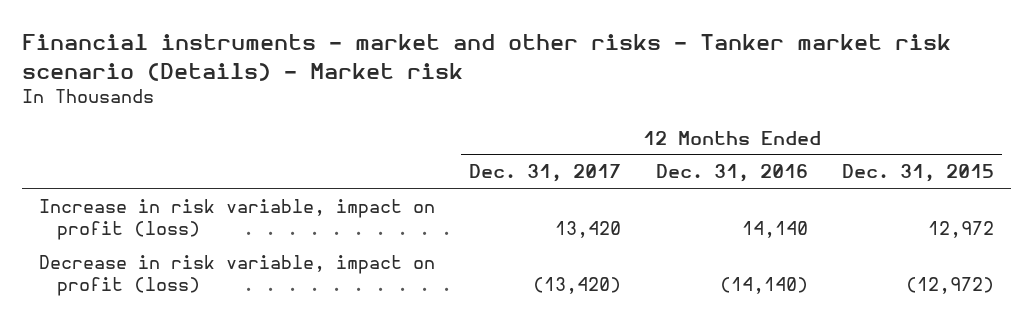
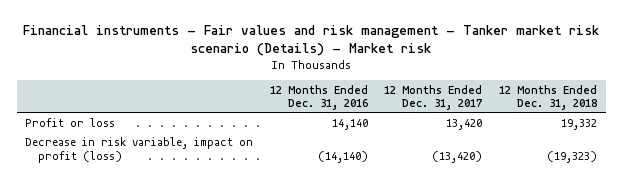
[22,34,952,81] Financial instruments - market and other risks - Tanker market risk scenario (Details) - Market risk -> [23,24,600,56] Financial instruments - Fair values and risk management - Tanker market risk scenario (Details) - Market risk
[841,164,994,183] Dec. 31, 2015 -> none
none -> [499,84,598,111] 12 Months Ended Dec. 31, 2018
[39,198,436,240] Increase in risk variable, impact on profit (loss) -> [24,118,115,128] Profit or loss

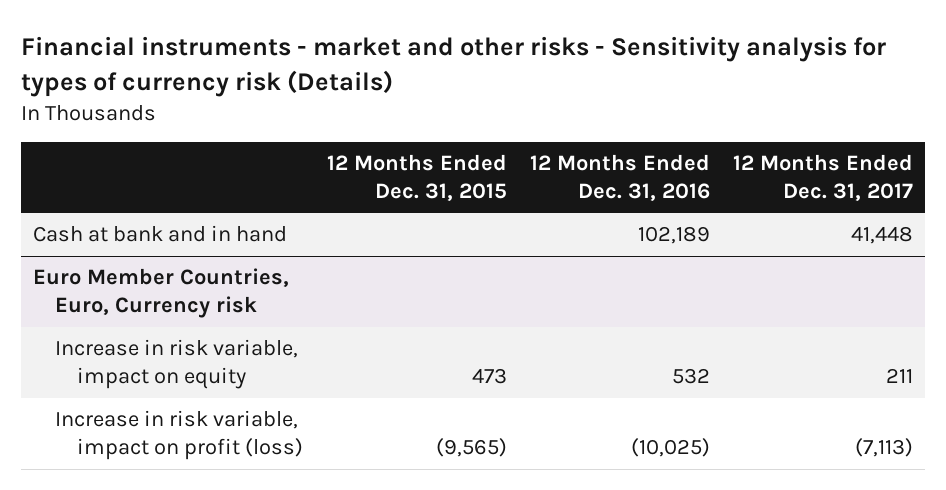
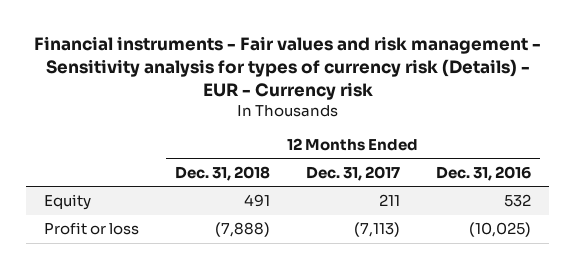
[21,36,887,97] Financial instruments - market and other risks - Sensitivity analysis for types of currency risk (Details) -> [33,35,541,100] Financial instruments - Fair values and risk management - Sensitivity analysis for types of currency risk (Details) - EUR - Currency risk
[326,154,507,201] 12 Months Ended Dec. 31, 2015 -> none
none -> [175,165,271,181] Dec. 31, 2018
[32,225,287,243] Cash at bank and in hand -> none
[32,268,289,318] Euro Member Countries, Euro, Currency risk -> none
[55,339,299,389] Increase in risk variable, impact on equity -> [44,194,92,211] Equity
[55,410,304,460] Increase in risk variable, impact on profit (loss) -> [44,222,140,236] Profit or loss

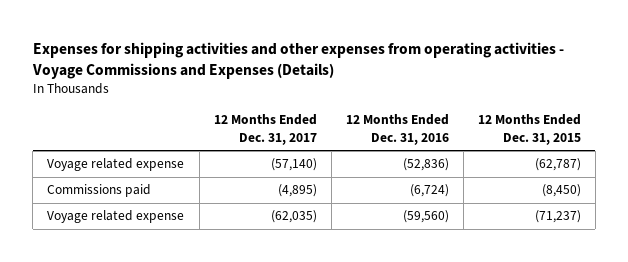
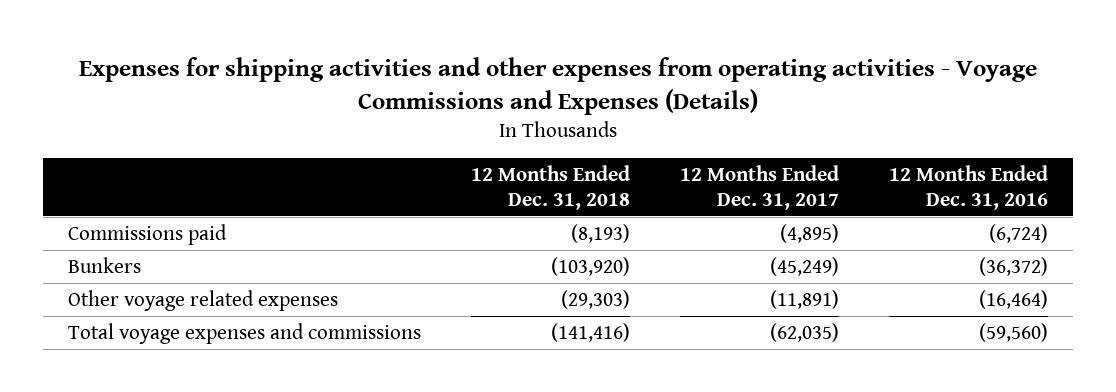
[477,114,581,145] 12 Months Ended Dec. 31, 2015 -> none
none -> [470,165,630,211] 12 Months Ended Dec. 31, 2018
[47,158,185,172] Voyage related expense -> none
none -> [67,256,141,273] Bunkers
none -> [67,289,338,311] Other voyage related expenses
[47,210,185,224] Voyage related expense -> [67,322,421,344] Total voyage expenses and commissions

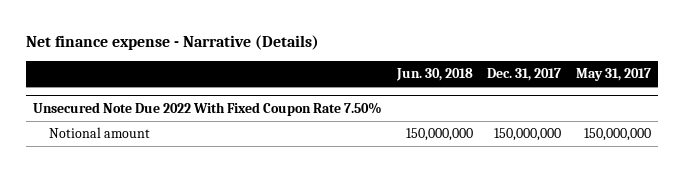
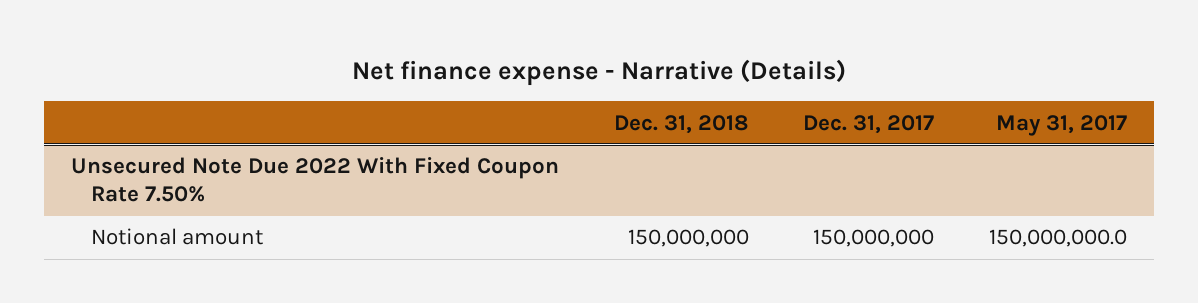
[395,68,473,82] Jun. 30, 2018 -> none
none -> [613,114,749,134] Dec. 31, 2018
[583,128,651,142] 150,000,000 -> [988,229,1127,248] 150,000,000.0

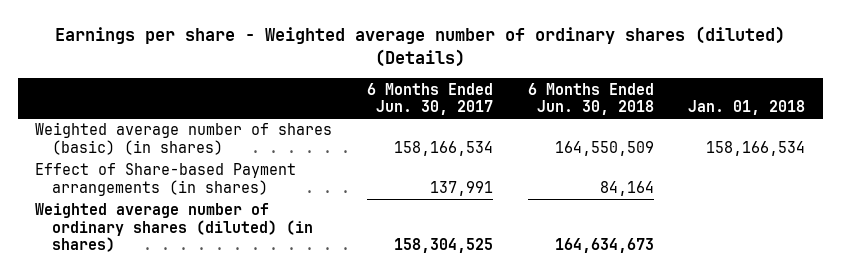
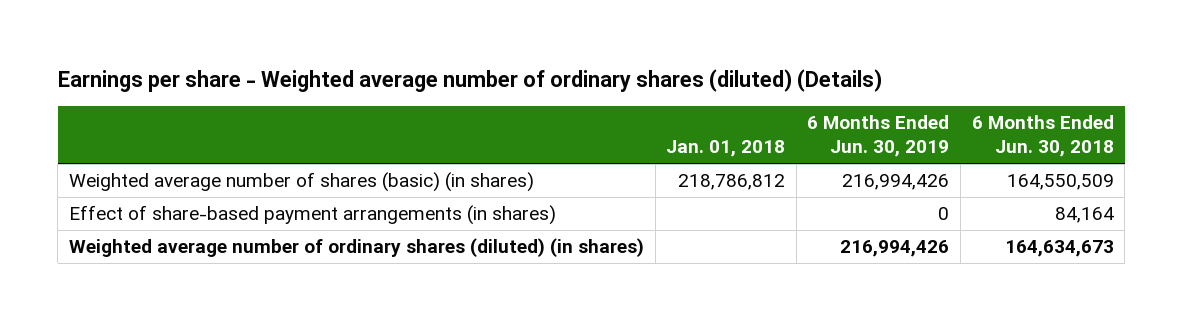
[366,82,493,116] 6 Months Ended Jun. 30, 2017 -> none
none -> [807,115,950,158] 6 Months Ended Jun. 30, 2019
[706,140,806,156] 158,166,534 -> [678,174,786,191] 218,786,812
[35,163,297,196] Effect of Share-based Payment arrangements (in shares) -> [68,205,556,226] Effect of share-based payment arrangements (in shares)

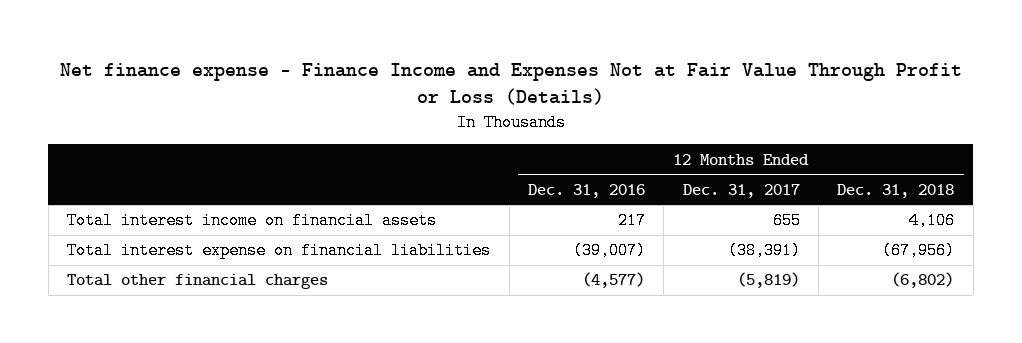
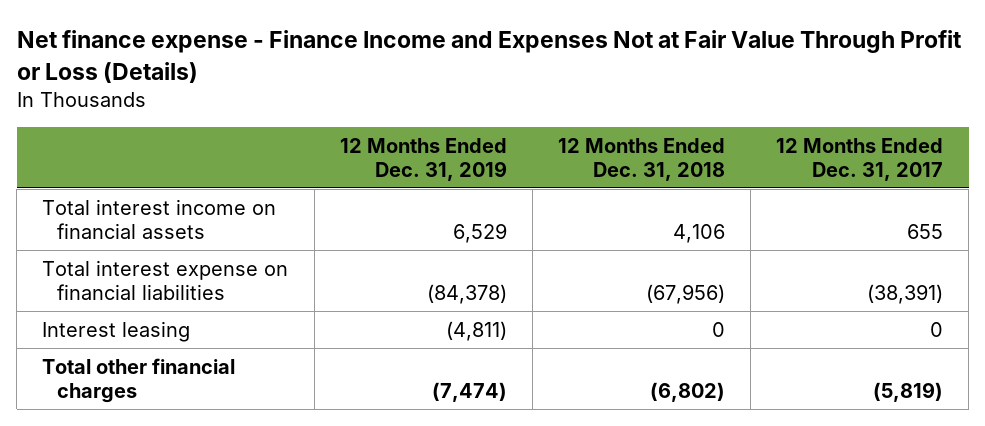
[527,183,645,198] Dec. 31, 2016 -> none
none -> [339,137,507,181] 12 Months Ended Dec. 31, 2019
none -> [42,320,191,342] Interest leasing

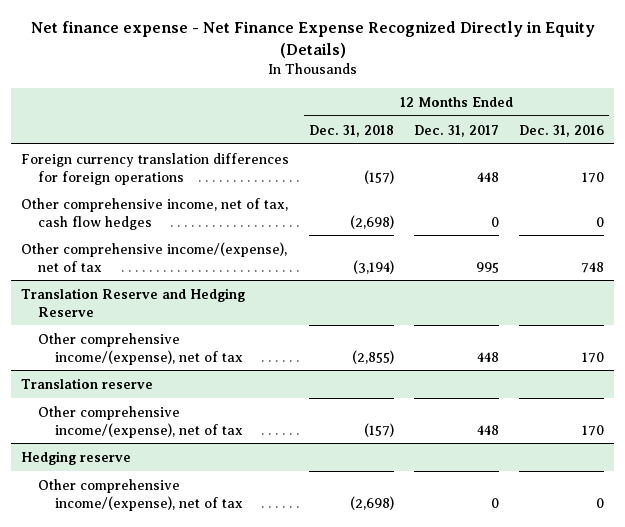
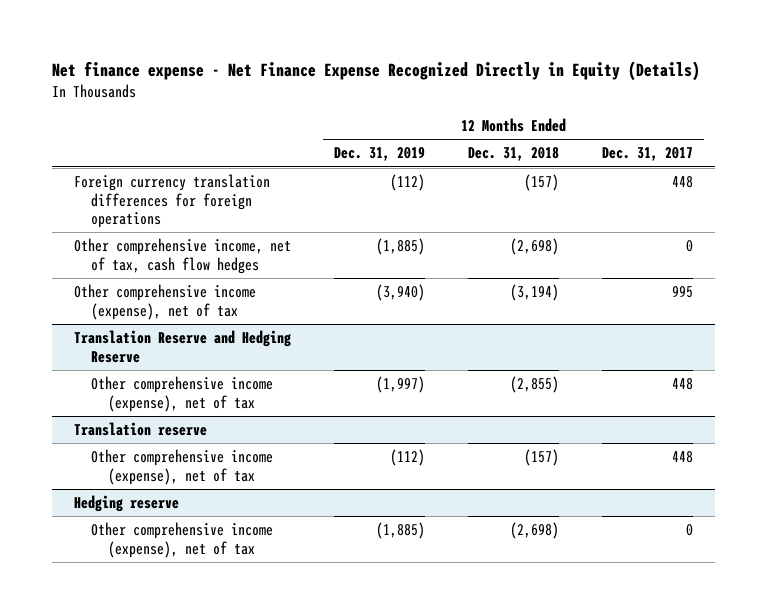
[519,124,605,137] Dec. 31, 2016 -> none
none -> [333,147,425,162] Dec. 31, 2019
[21,241,288,272] Other comprehensive income/(expense), net of tax -> [73,283,256,320] Other comprehensive income (expense), net of tax
[38,332,243,365] Other comprehensive income/(expense), net of tax -> [90,375,273,412] Other comprehensive income (expense), net of tax
[38,405,243,438] Other comprehensive income/(expense), net of tax -> [90,448,273,485] Other comprehensive income (expense), net of tax
[38,478,243,511] Other comprehensive income/(expense), net of tax -> [90,521,273,558] Other comprehensive income (expense), net of tax

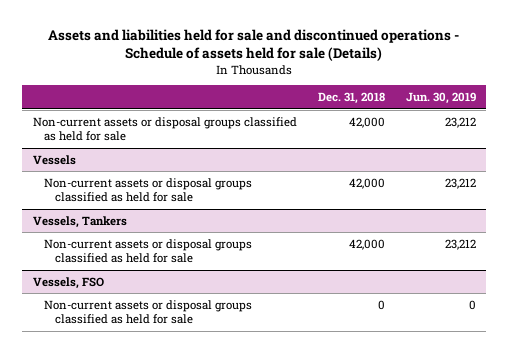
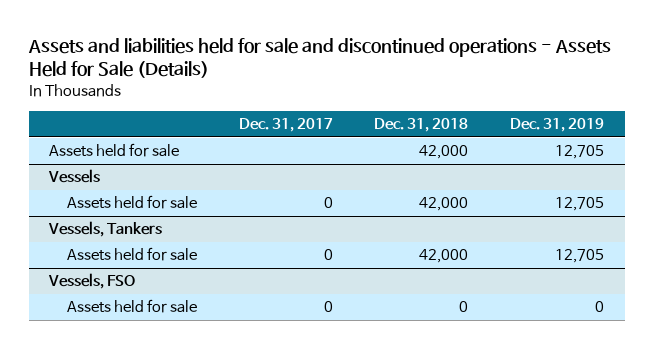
[48,29,460,62] Assets and liabilities held for sale and discontinued operations - Schedule of assets held for sale (Details) -> [27,37,611,79] Assets and liabilities held for sale and discontinued operations - Assets Held for Sale (Details)
[405,92,476,105] Jun. 30, 2019 -> none
none -> [238,118,333,133] Dec. 31, 2017
none -> [510,118,605,133] Dec. 31, 2019
[32,116,297,142] Non-current assets or disposal groups classified as held for sale -> [49,143,180,158] Assets held for sale
[44,177,253,203] Non-current assets or disposal groups classified as held for sale -> [67,195,198,210] Assets held for sale
[44,238,253,264] Non-current assets or disposal groups classified as held for sale -> [67,247,198,262] Assets held for sale
[44,299,253,325] Non-current assets or disposal groups classified as held for sale -> [67,299,198,314] Assets held for sale

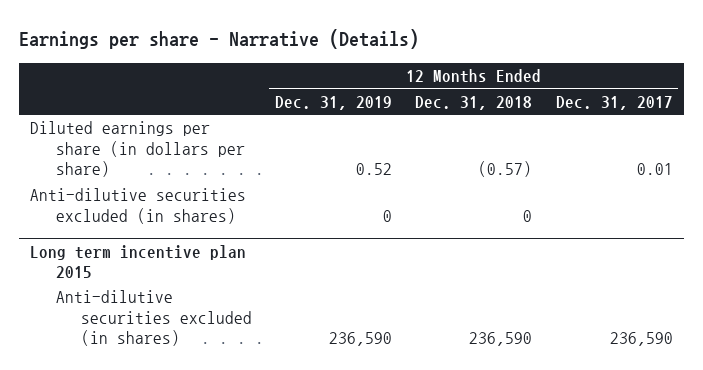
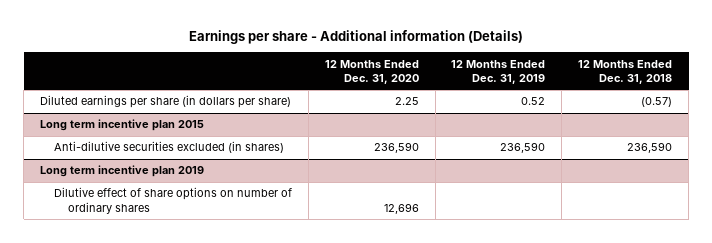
[18,29,419,50] Earnings per share - Narrative (Details) -> [189,29,524,44] Earnings per share - Additional information (Details)
[555,95,673,110] Dec. 31, 2017 -> none
none -> [324,59,419,84] 12 Months Ended Dec. 31, 2020
[30,188,247,224] Anti-dilutive securities excluded (in shares) -> none
none -> [40,165,205,178] Long term incentive plan 2019
none -> [53,187,292,214] Dilutive effect of share options on number of ordinary shares

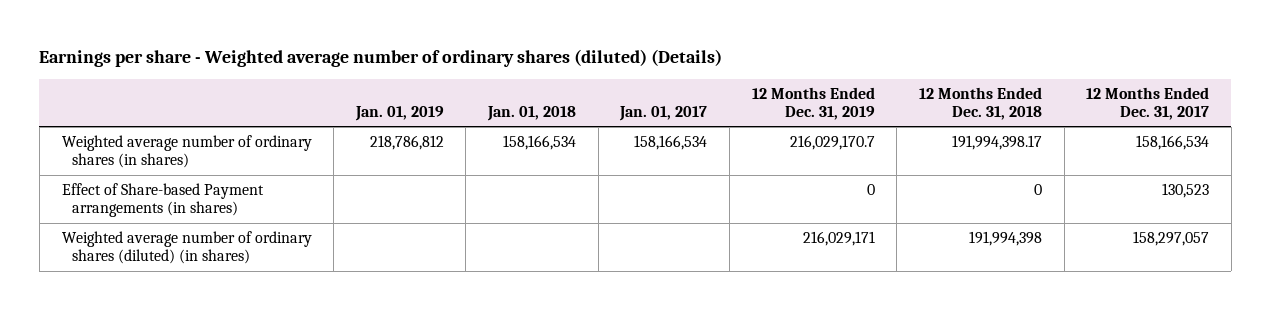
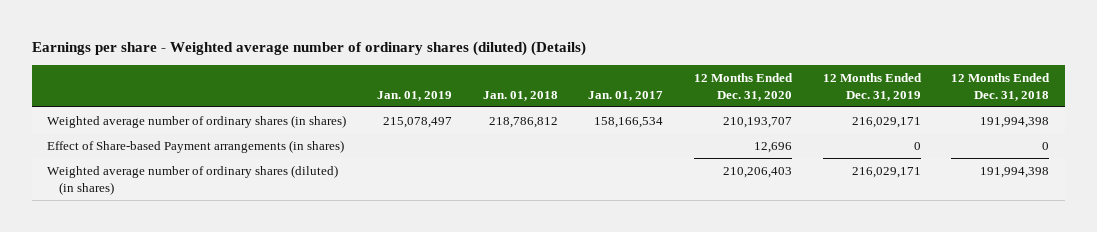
[1086,86,1210,120] 12 Months Ended Dec. 31, 2017 -> none
none -> [693,72,793,101] 12 Months Ended Dec. 31, 2020
[369,134,444,150] 218,786,812 -> [382,116,452,128] 215,078,497
[503,134,577,150] 158,166,534 -> [488,116,558,128] 218,786,812
[789,134,875,150] 216,029,170.7 -> [851,116,921,128] 216,029,171
[951,134,1042,150] 191,994,398.17 -> [980,116,1050,128] 191,994,398

